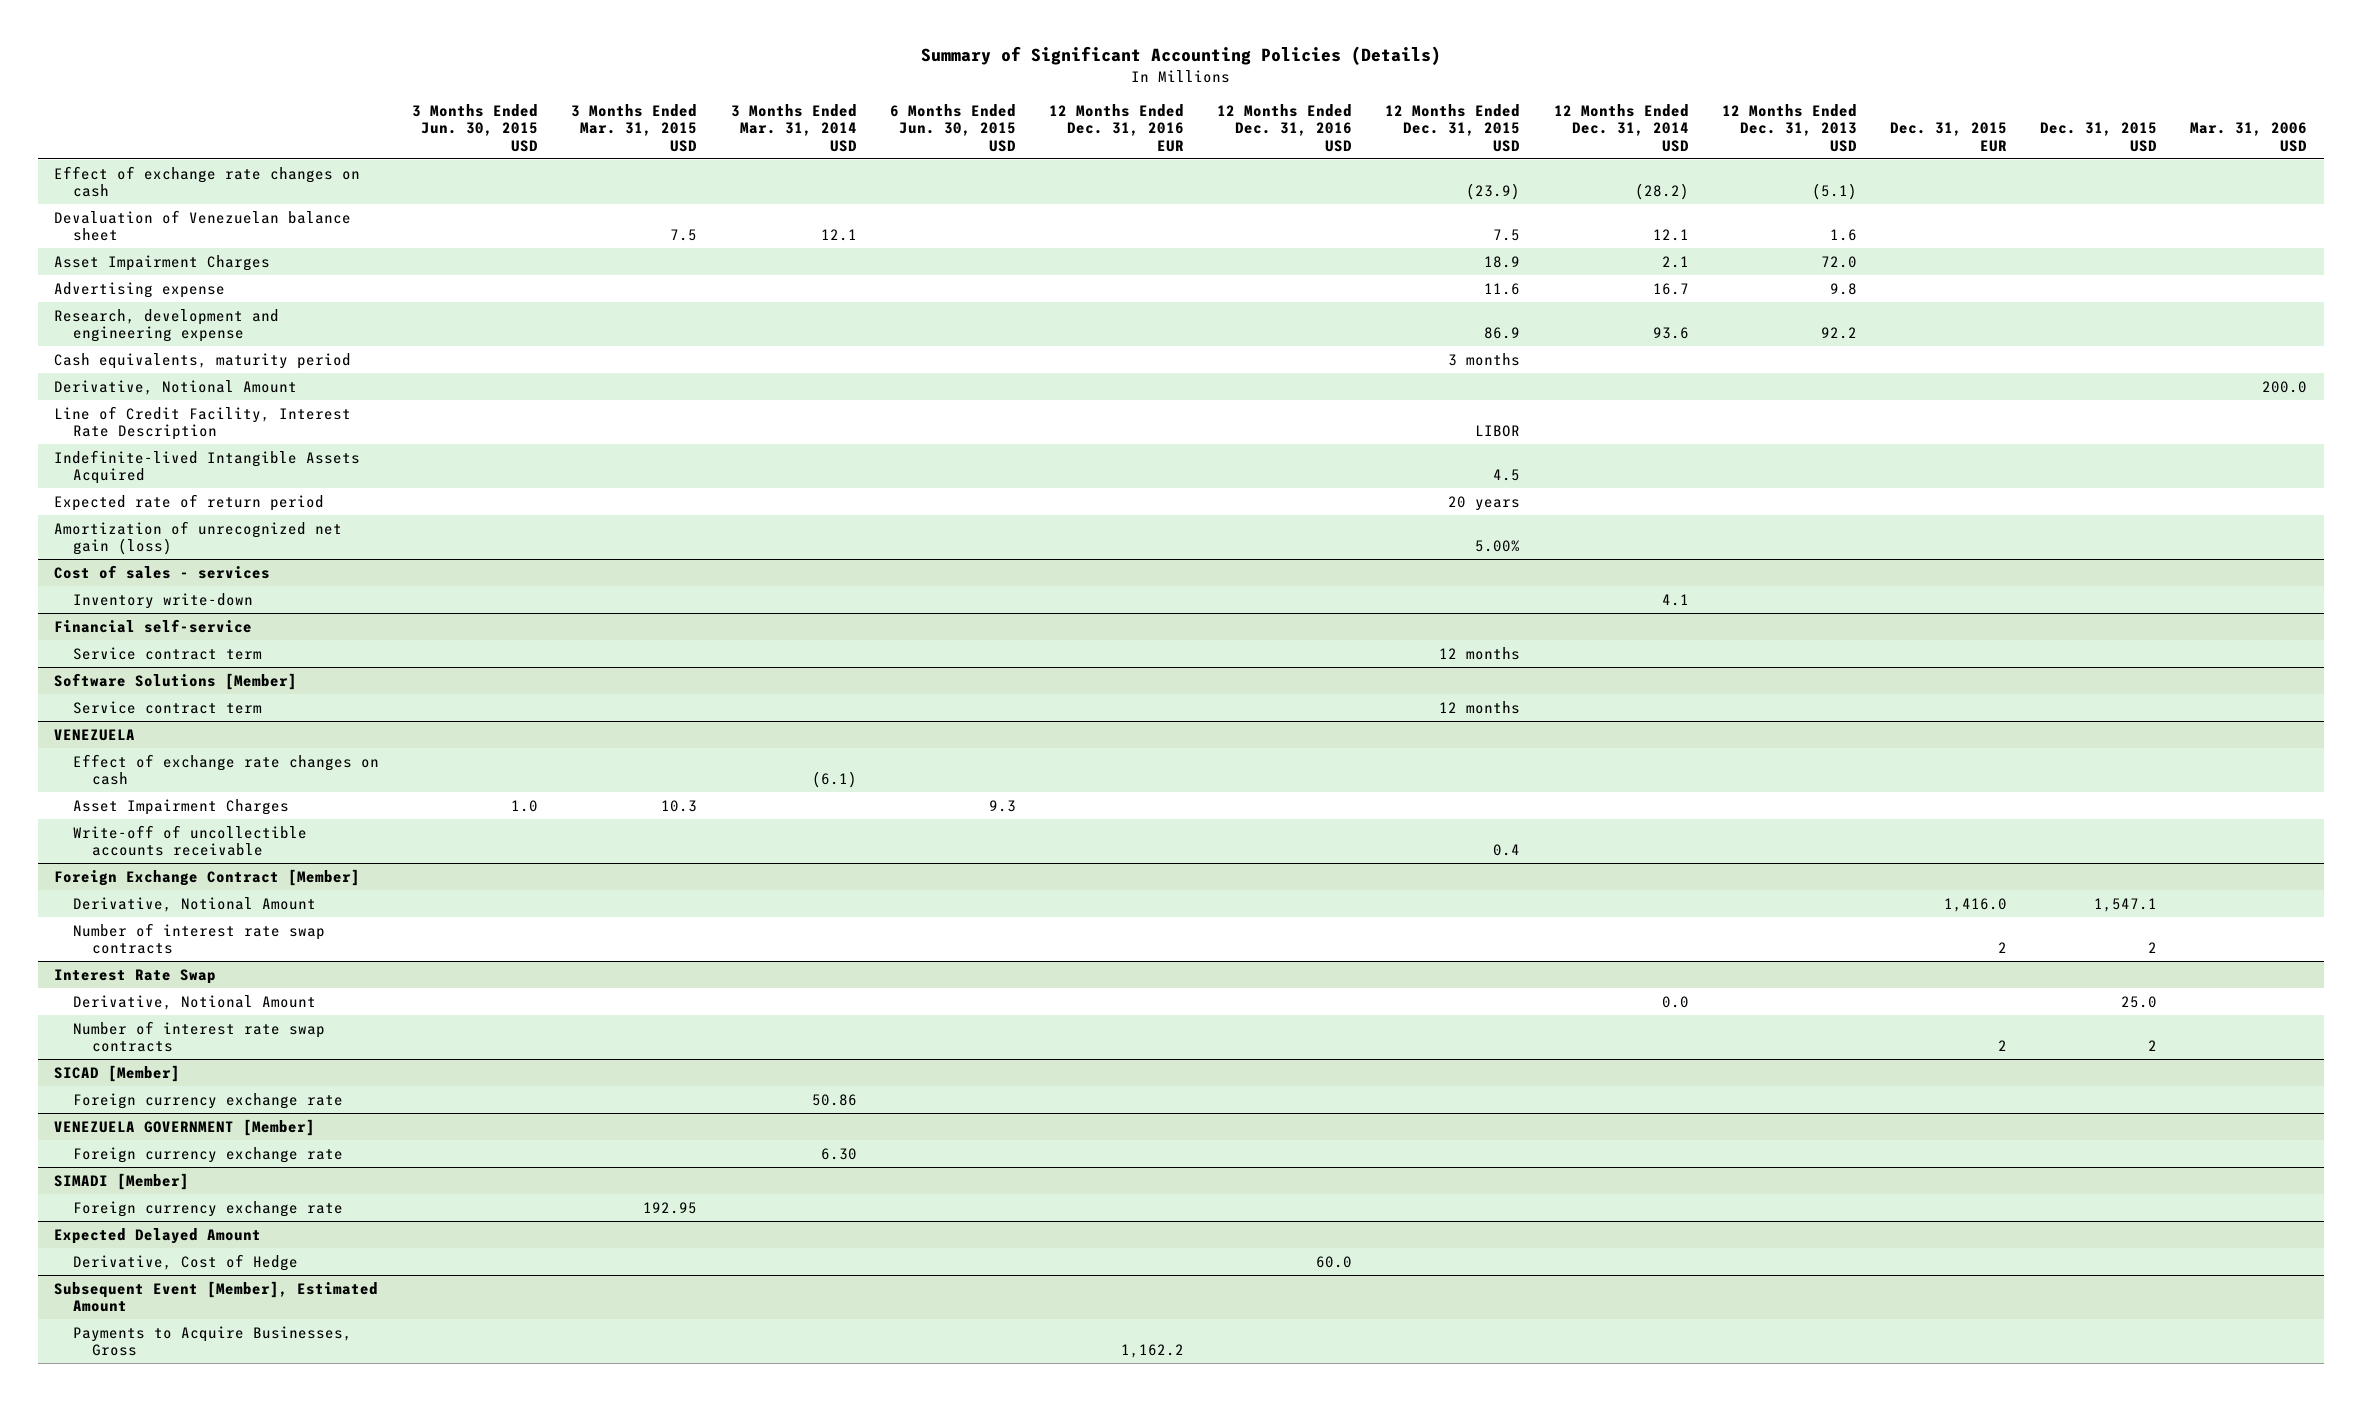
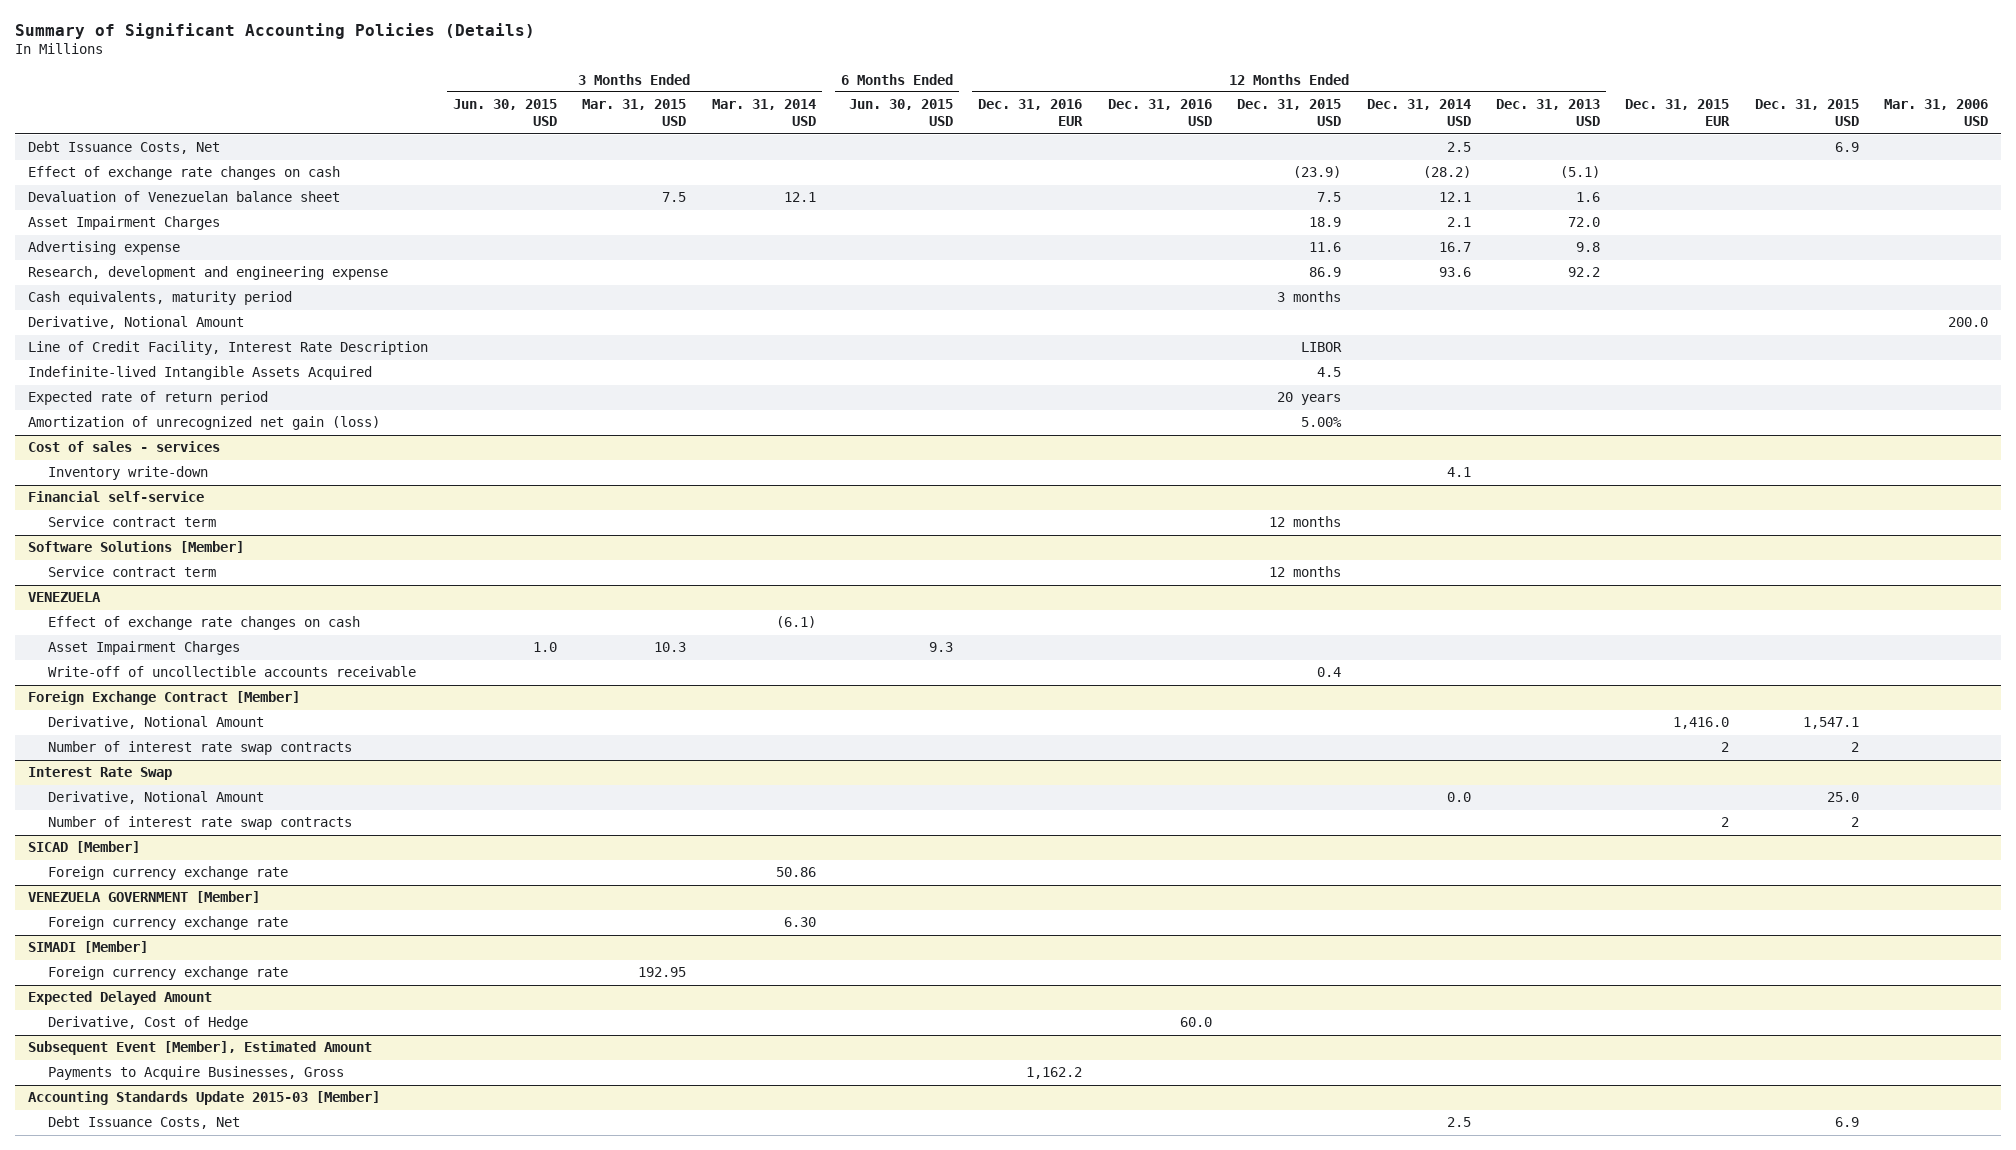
none -> [27,141,220,155] Debt Issuance Costs, Net
none -> [27,1091,380,1106] Accounting Standards Update 2015-03 [Member]
none -> [48,1116,241,1130] Debt Issuance Costs, Net

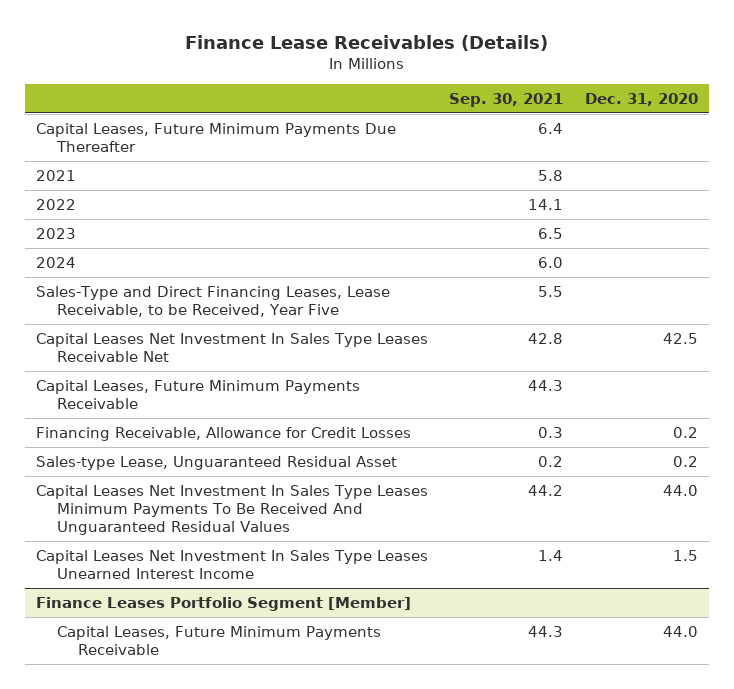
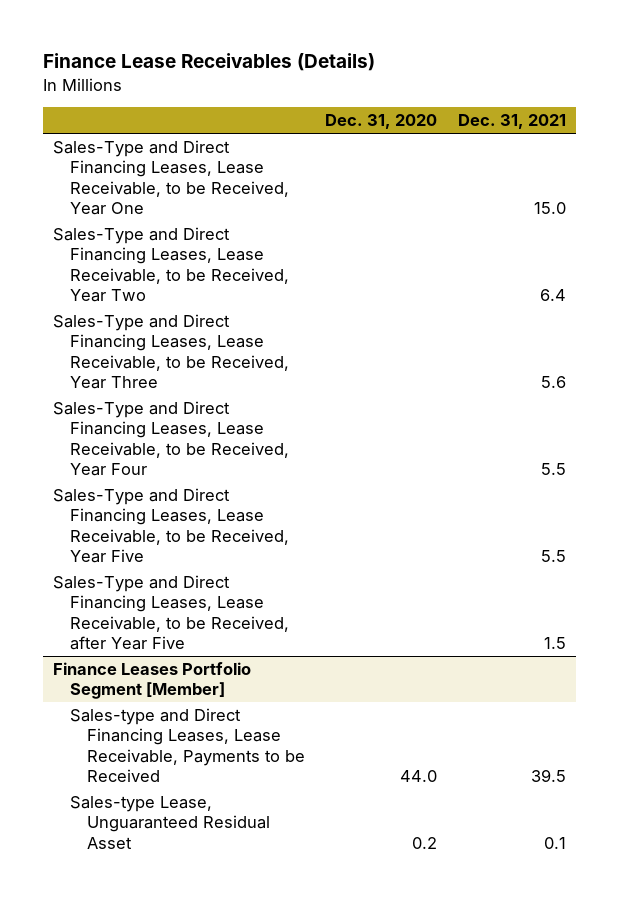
[449,92,564,107] Sep. 30, 2021 -> none
none -> [457,114,566,130] Dec. 31, 2021
[35,122,396,152] Capital Leases, Future Minimum Payments Due Thereafter -> none
[35,169,76,181] 2021 -> [52,139,289,216] Sales-Type and Direct Financing Leases, Lease Receivable, to be Received, Year One
[35,198,76,210] 2022 -> [52,226,289,303] Sales-Type and Direct Financing Leases, Lease Receivable, to be Received, Year Two
[35,227,76,239] 2023 -> [52,313,289,390] Sales-Type and Direct Financing Leases, Lease Receivable, to be Received, Year Three
[35,256,76,268] 2024 -> [52,400,289,477] Sales-Type and Direct Financing Leases, Lease Receivable, to be Received, Year Four
[35,332,428,362] Capital Leases Net Investment In Sales Type Leases Receivable Net -> none
[35,379,360,409] Capital Leases, Future Minimum Payments Receivable -> none
[35,426,411,441] Financing Receivable, Allowance for Credit Losses -> none
[35,455,397,470] Sales-type Lease, Unguaranteed Residual Asset -> none
[35,484,428,536] Capital Leases Net Investment In Sales Type Leases Minimum Payments To Be Received And Unguaranteed Residual Values -> none
[35,549,428,579] Capital Leases Net Investment In Sales Type Leases Unearned Interest Income -> none
none -> [52,574,289,651] Sales-Type and Direct Financing Leases, Lease Receivable, to be Received, after Year Five
[56,625,381,655] Capital Leases, Future Minimum Payments Receivable -> [69,707,305,783] Sales-type and Direct Financing Leases, Lease Receivable, Payments to be Received
none -> [69,795,270,849] Sales-type Lease, Unguaranteed Residual Asset

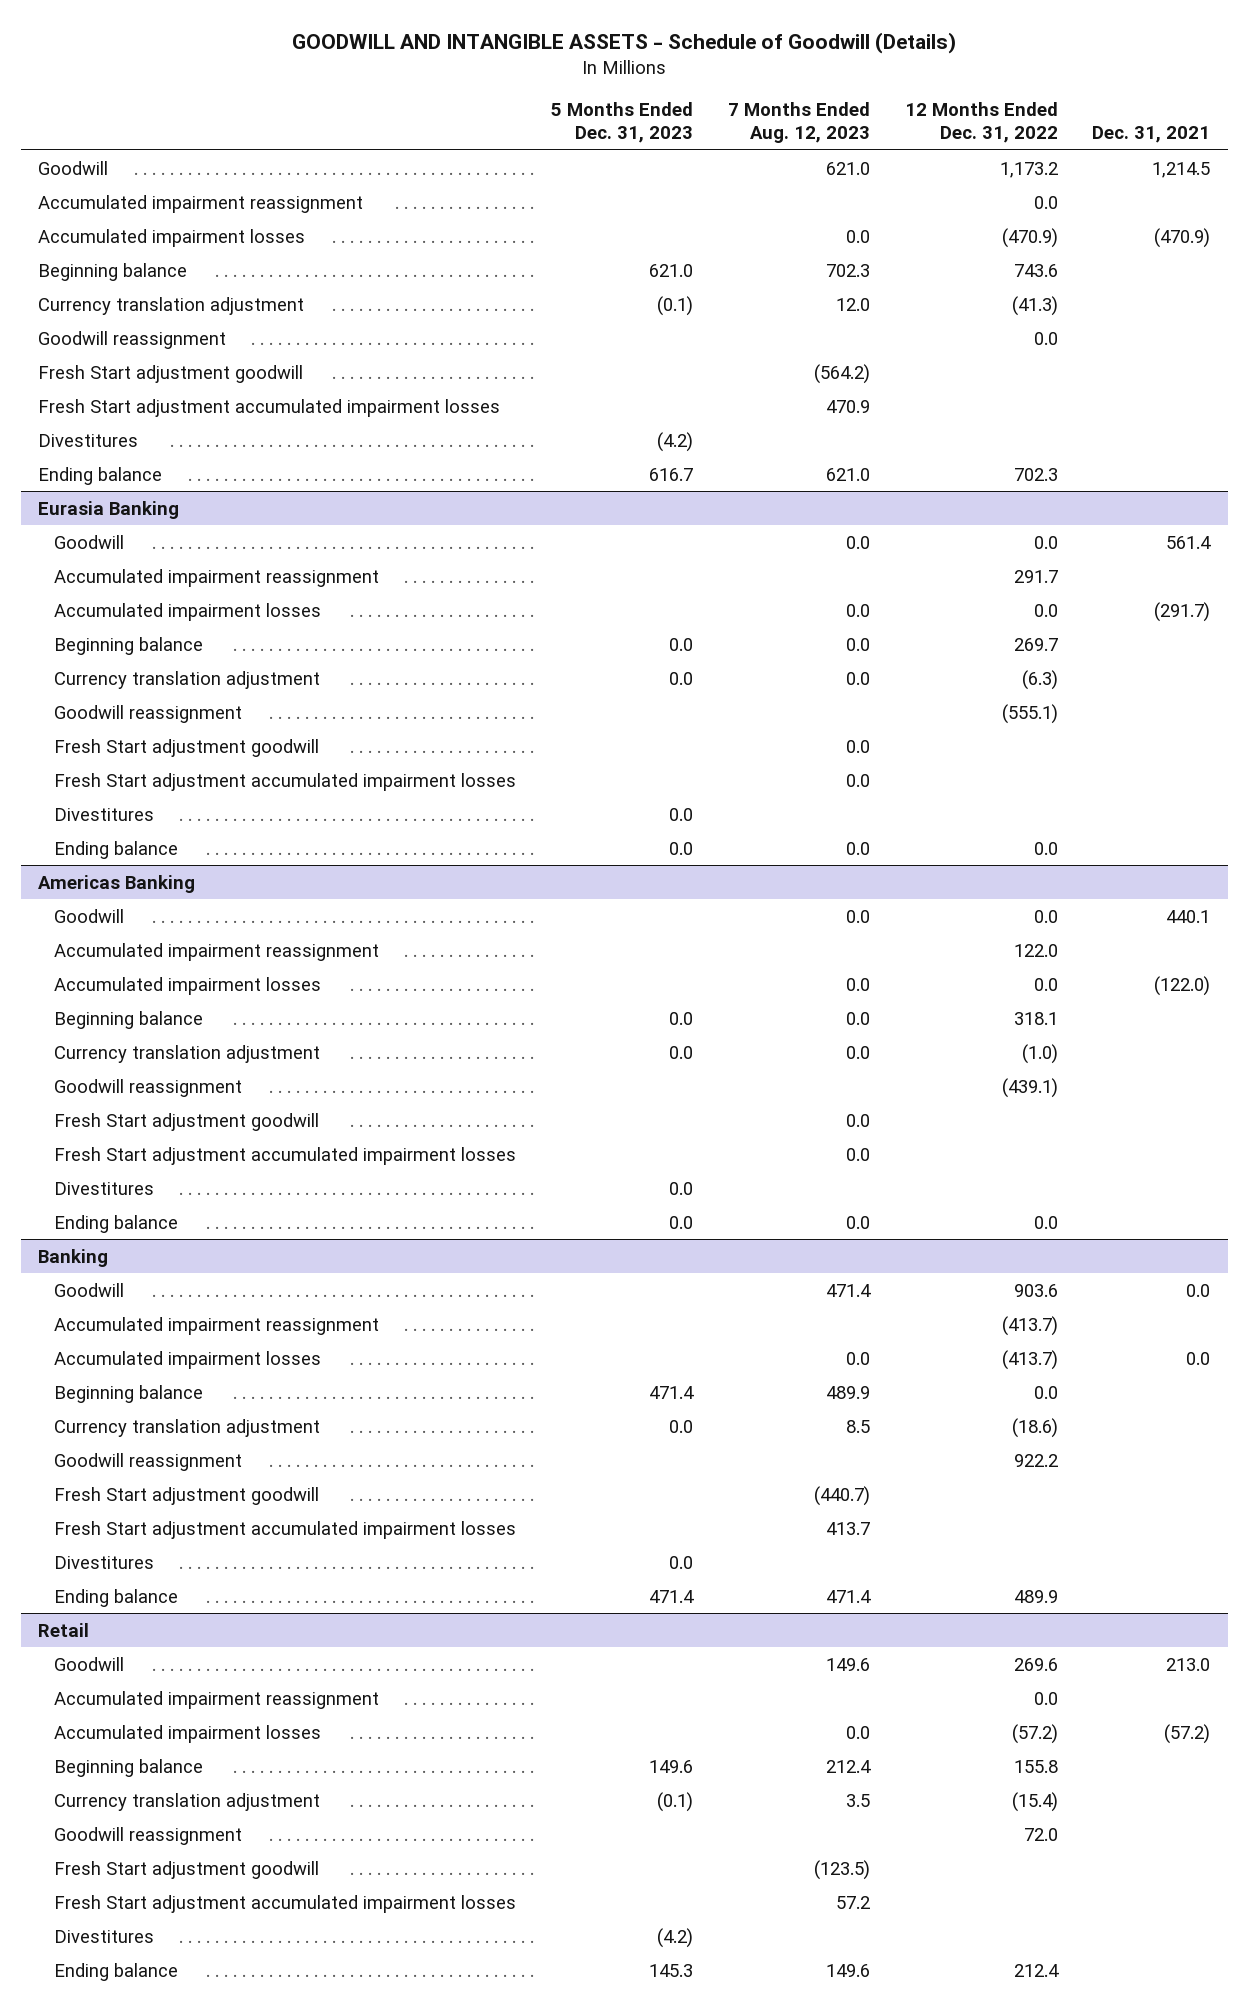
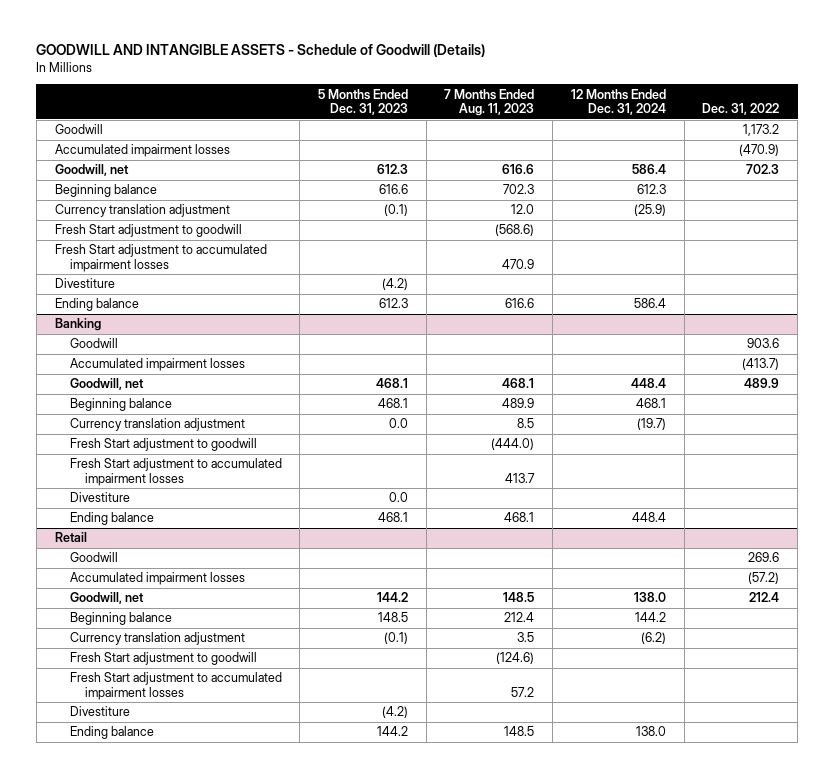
[727,102,870,144] 7 Months Ended Aug. 12, 2023 -> none
[904,102,1058,144] 12 Months Ended Dec. 31, 2022 -> none
[1092,126,1211,144] Dec. 31, 2021 -> none
none -> [444,88,535,117] 7 Months Ended Aug. 11, 2023
none -> [570,88,666,116] 12 Months Ended Dec. 31, 2024
none -> [702,103,780,116] Dec. 31, 2022
[38,194,364,213] Accumulated impairment reassignment -> none
none -> [54,164,129,177] Goodwill, net
[648,263,693,277] 621.0 -> [379,184,409,195] 616.6
[38,330,227,349] Goodwill reassignment -> none
[38,500,180,519] Eurasia Banking -> none
[54,534,125,549] Goodwill -> none
[54,568,380,587] Accumulated impairment reassignment -> none
[54,602,322,621] Accumulated impairment losses -> none
[54,636,204,655] Beginning balance -> none
[54,670,321,689] Currency translation adjustment -> none
[54,704,243,723] Goodwill reassignment -> none
[54,738,320,757] Fresh Start adjustment goodwill -> none
[54,772,517,791] Fresh Start adjustment accumulated impairment losses -> none
[54,807,155,821] Divestitures -> none
[54,840,179,859] Ending balance -> none
[38,874,196,893] Americas Banking -> none
[54,908,125,923] Goodwill -> none
[54,942,380,961] Accumulated impairment reassignment -> none
[54,976,322,995] Accumulated impairment losses -> none
[54,1010,204,1029] Beginning balance -> none
[54,1044,321,1063] Currency translation adjustment -> none
[54,1078,243,1097] Goodwill reassignment -> none
[54,1112,320,1131] Fresh Start adjustment goodwill -> none
[54,1146,517,1165] Fresh Start adjustment accumulated impairment losses -> none
[54,1181,155,1195] Divestitures -> none
[54,1214,179,1233] Ending balance -> none
[38,364,304,383] Fresh Start adjustment goodwill -> [54,224,242,238] Fresh Start adjustment to goodwill
[38,398,501,417] Fresh Start adjustment accumulated impairment losses -> [54,244,267,273] Fresh Start adjustment to accumulated impairment losses
[38,433,139,447] Divestitures -> [54,278,115,289] Divestiture
[648,467,693,481] 616.7 -> [379,298,409,309] 612.3
[54,1316,380,1335] Accumulated impairment reassignment -> none
none -> [69,378,144,391] Goodwill, net
[648,1385,694,1399] 471.4 -> [378,398,409,409] 468.1
[54,1452,243,1471] Goodwill reassignment -> none
[54,1486,320,1505] Fresh Start adjustment goodwill -> [69,438,257,452] Fresh Start adjustment to goodwill
[54,1520,517,1539] Fresh Start adjustment accumulated impairment losses -> [69,458,282,487] Fresh Start adjustment to accumulated impairment losses
[54,1555,155,1569] Divestitures -> [69,492,130,503] Divestiture
[648,1589,694,1603] 471.4 -> [378,512,409,523] 468.1
[54,1690,380,1709] Accumulated impairment reassignment -> none
none -> [69,592,144,605] Goodwill, net
[648,1759,693,1773] 149.6 -> [378,612,409,623] 148.5
[54,1826,243,1845] Goodwill reassignment -> none
[54,1860,320,1879] Fresh Start adjustment goodwill -> [69,652,257,666] Fresh Start adjustment to goodwill
[54,1894,517,1913] Fresh Start adjustment accumulated impairment losses -> [69,672,282,701] Fresh Start adjustment to accumulated impairment losses
[54,1929,155,1943] Divestitures -> [69,706,130,717] Divestiture
[648,1963,693,1977] 145.3 -> [377,726,409,737] 144.2

